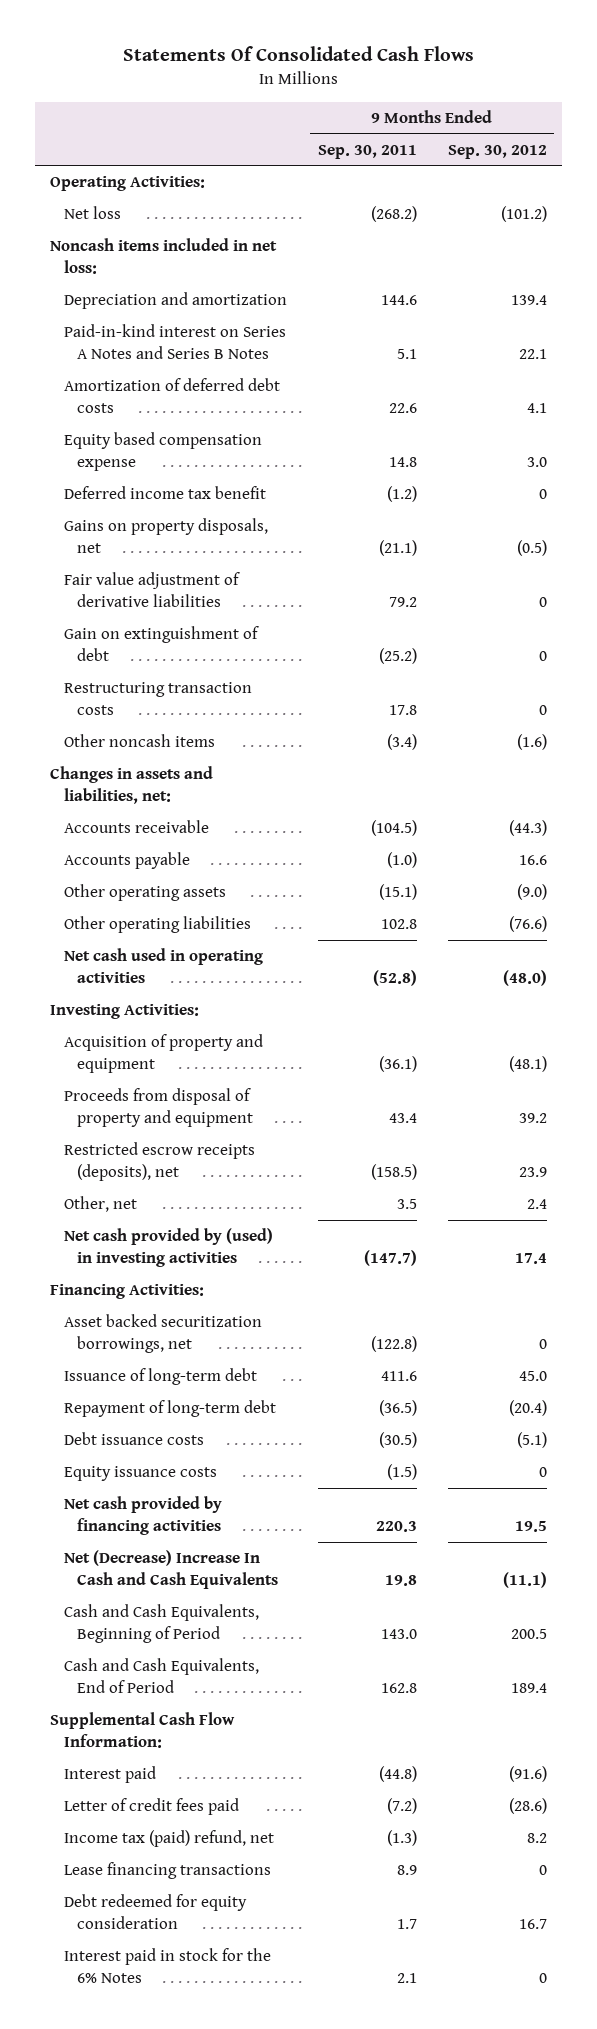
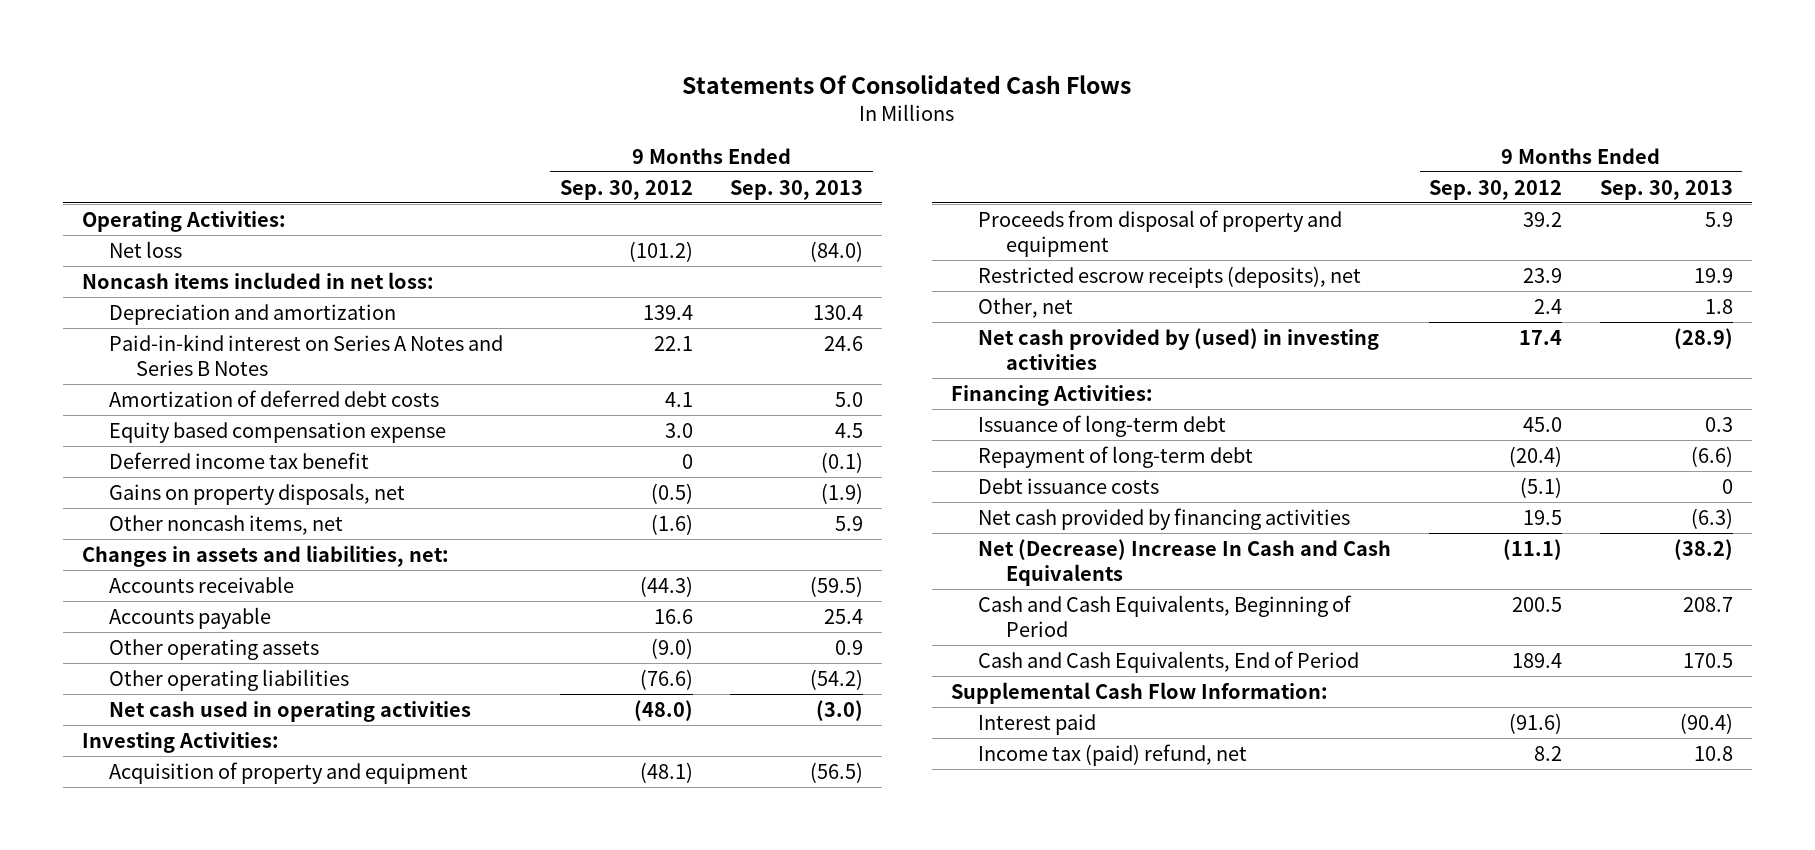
[317,144,417,159] Sep. 30, 2011 -> none
none -> [730,179,864,200] Sep. 30, 2013
[63,572,240,608] Fair value adjustment of derivative liabilities -> none
[63,626,259,662] Gain on extinguishment of debt -> none
[63,682,252,716] Restructuring transaction costs -> none
[63,734,215,748] Other noncash items -> [108,514,343,535] Other noncash items, net
[63,1314,262,1354] Asset backed securitization borrowings, net -> none
[63,1466,217,1482] Equity issuance costs -> none
[63,1798,239,1816] Letter of credit fees paid -> none
[63,1862,271,1880] Lease financing transactions -> none
[63,1894,247,1930] Debt redeemed for equity consideration -> none
[63,1948,271,1984] Interest paid in stock for the 6% Notes -> none

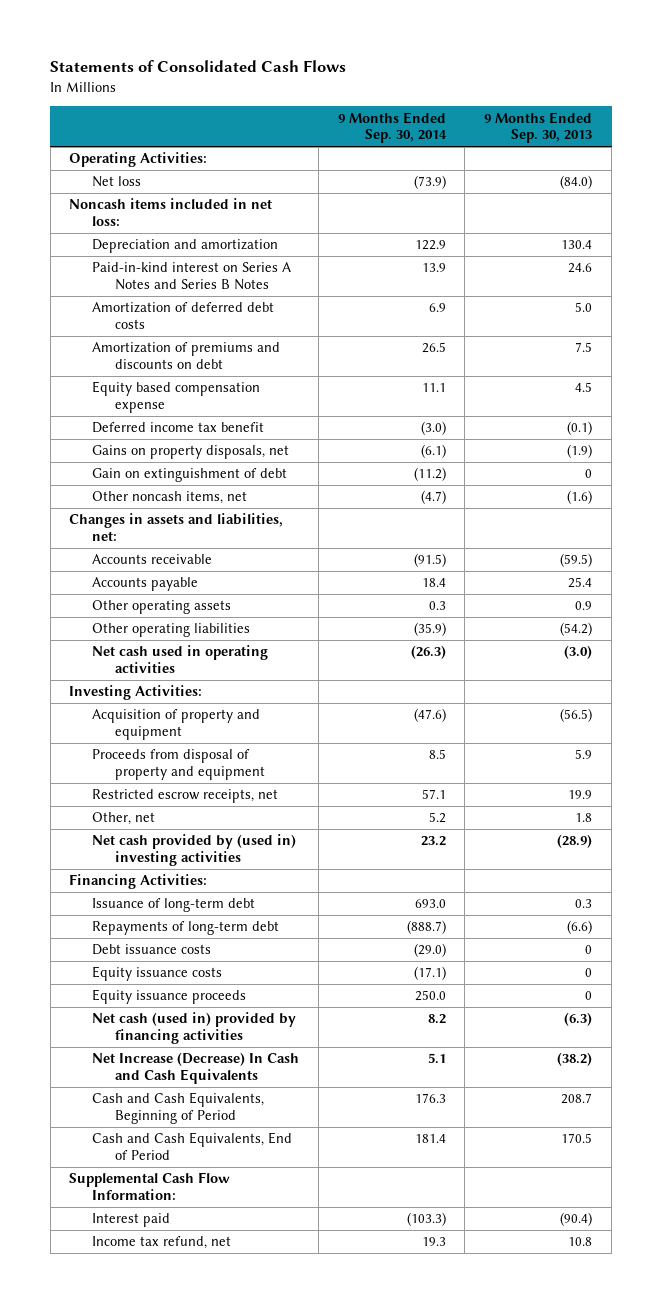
[682,75,1132,95] Statements Of Consolidated Cash Flows -> [50,60,347,73] Statements of Consolidated Cash Flows
[559,179,693,200] Sep. 30, 2012 -> none
none -> [337,111,447,144] 9 Months Ended Sep. 30, 2014
none -> [92,342,281,370] Amortization of premiums and discounts on debt
none -> [92,468,288,483] Gain on extinguishment of debt
[835,515,864,531] 5.9 -> [567,490,593,505] (1.6)
[978,265,1362,288] Restricted escrow receipts (deposits), net -> [92,789,279,804] Restricted escrow receipts, net
[978,327,1380,371] Net cash provided by (used) in investing activities -> [92,834,297,867] Net cash provided by (used in) investing activities
[978,445,1254,468] Repayment of long-term debt -> [92,921,280,936] Repayments of long-term debt
none -> [92,966,223,982] Equity issuance costs
none -> [92,989,247,1005] Equity issuance proceeds
[978,507,1351,530] Net cash provided by financing activities -> [92,1012,297,1045] Net cash (used in) provided by financing activities
[978,538,1392,587] Net (Decrease) Increase In Cash and Cash Equivalents -> [92,1052,300,1085] Net Increase (Decrease) In Cash and Cash Equivalents
[978,743,1248,766] Income tax (paid) refund, net -> [92,1236,232,1250] Income tax refund, net

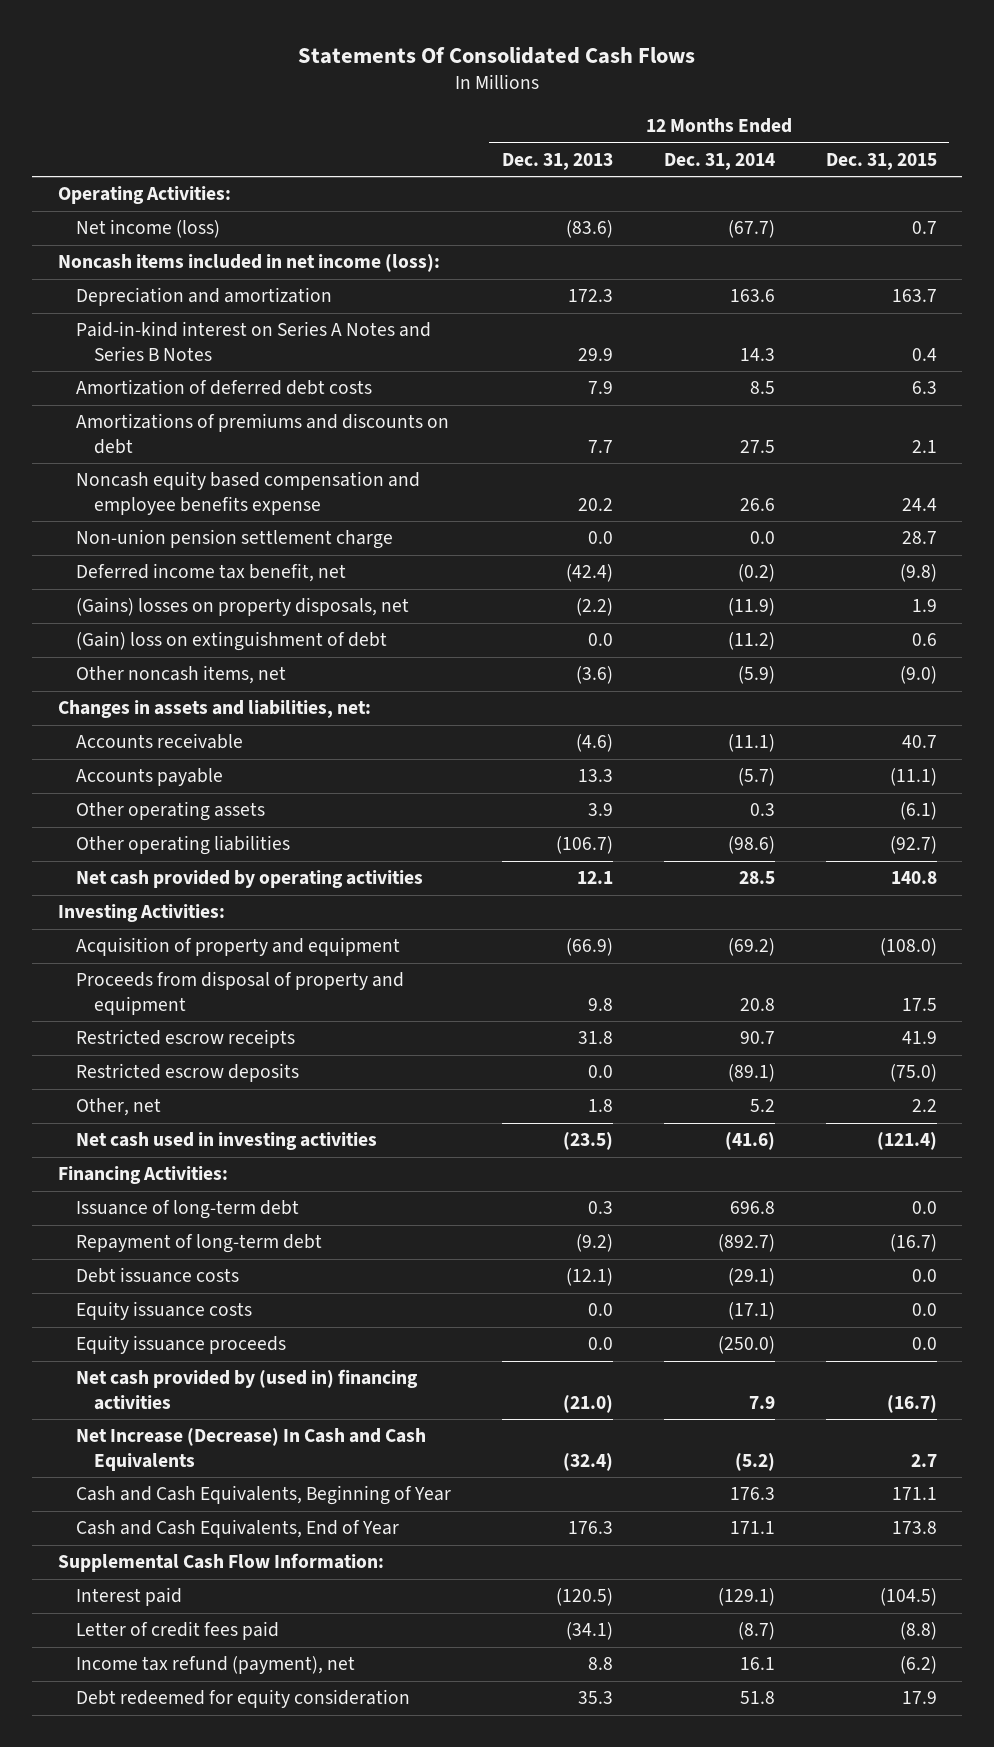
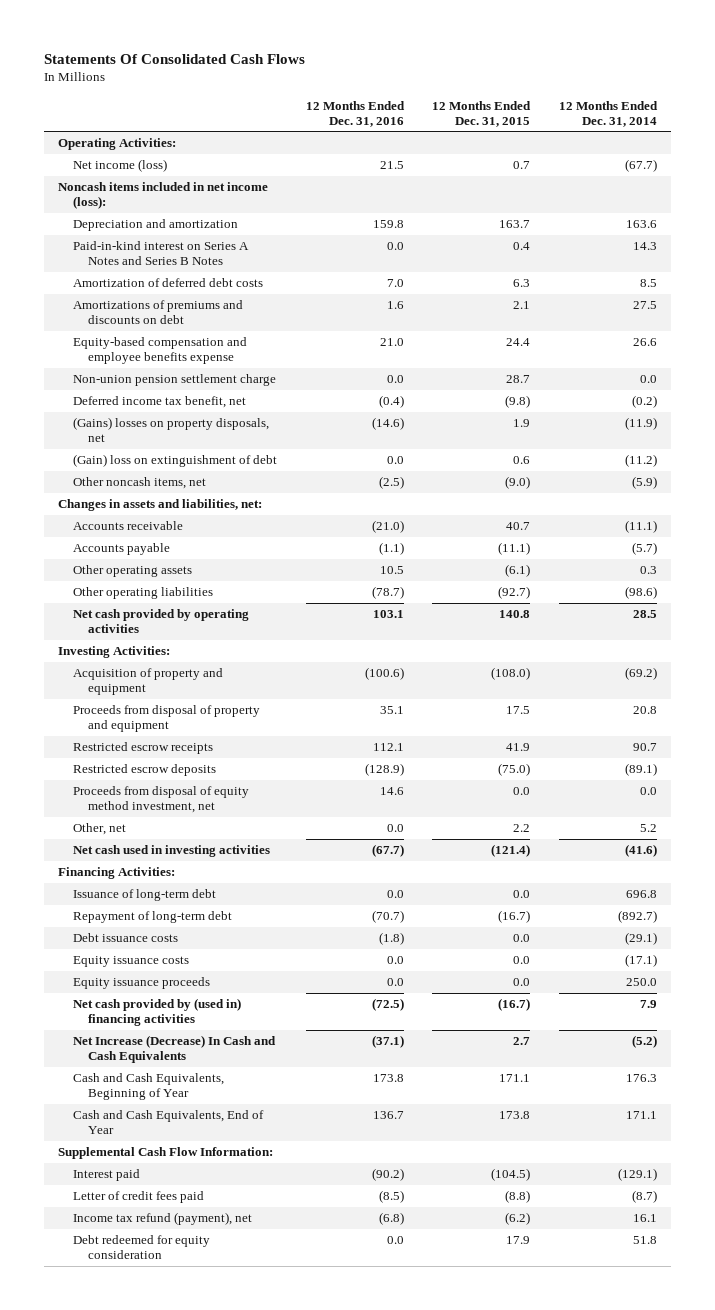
[501,152,613,170] Dec. 31, 2013 -> none
none -> [305,100,405,127] 12 Months Ended Dec. 31, 2016
[75,471,420,515] Noncash equity based compensation and employee benefits expense -> [73,337,248,365] Equity-based compensation and employee benefits expense
none -> [73,786,250,814] Proceeds from disposal of equity method investment, net
[717,1336,775,1355] (250.0) -> [625,978,657,987] 250.0

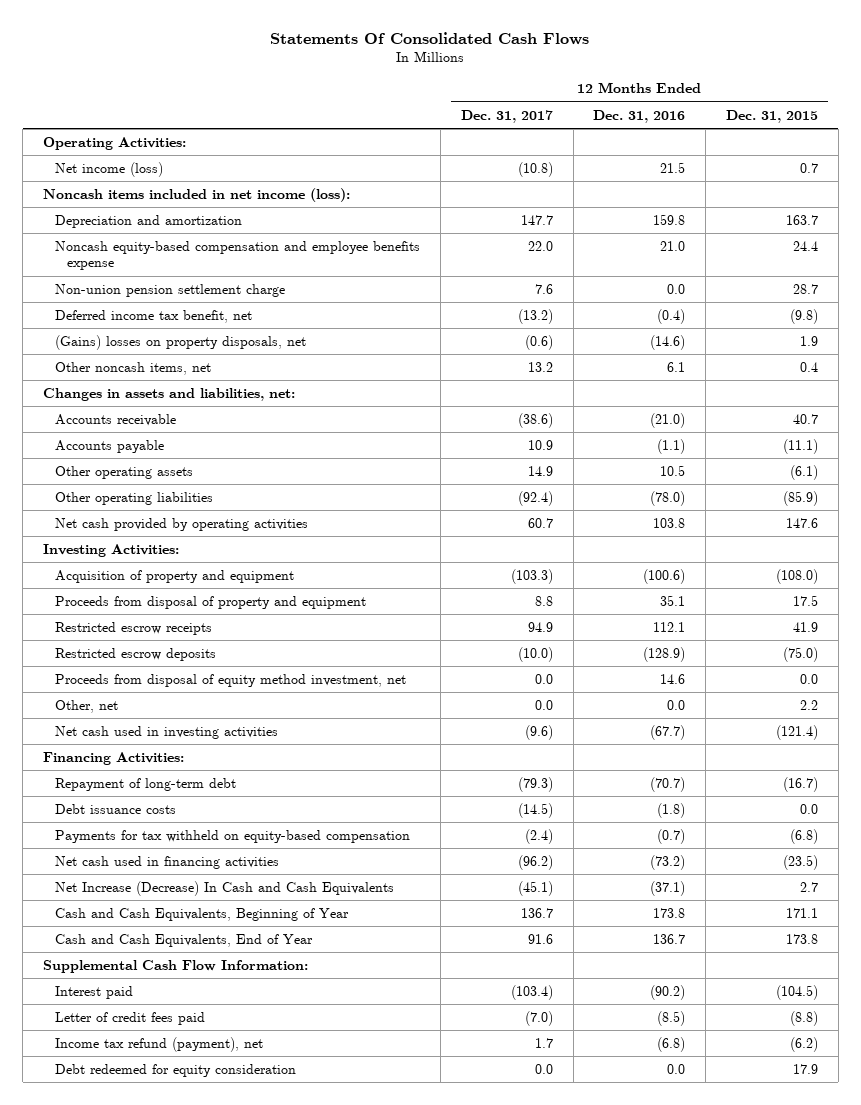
[558,100,658,127] 12 Months Ended Dec. 31, 2014 -> none
none -> [460,109,553,123] Dec. 31, 2017
[73,241,250,266] Paid-in-kind interest on Series A Notes and Series B Notes -> none
[73,278,264,288] Amortization of deferred debt costs -> none
[73,300,244,325] Amortizations of premiums and discounts on debt -> none
[73,337,248,365] Equity-based compensation and employee benefits expense -> [55,240,421,271] Noncash equity-based compensation and employee benefits expense
[73,454,278,468] (Gain) loss on extinguishment of debt -> none
[378,476,404,490] (2.5) -> [667,361,686,372] 6.1
[505,476,531,490] (9.0) -> [799,361,818,372] 0.4
[371,586,404,600] (78.7) -> [650,490,686,506] (78.0)
[498,586,531,600] (92.7) -> [782,490,818,506] (85.9)
[372,610,404,619] 103.1 -> [653,517,686,528] 103.8
[499,610,531,619] 140.8 -> [785,517,818,528] 147.6
[73,889,217,902] Issuance of long-term debt -> none
[73,956,190,968] Equity issuance costs -> none
[73,977,211,990] Equity issuance proceeds -> none
none -> [55,829,411,843] Payments for tax withheld on equity-based compensation
[73,998,242,1027] Net cash provided by (used in) financing activities -> [55,855,280,869] Net cash used in financing activities
[371,998,404,1012] (72.5) -> [650,854,686,870] (73.2)
[498,998,531,1012] (16.7) -> [782,854,818,870] (23.5)

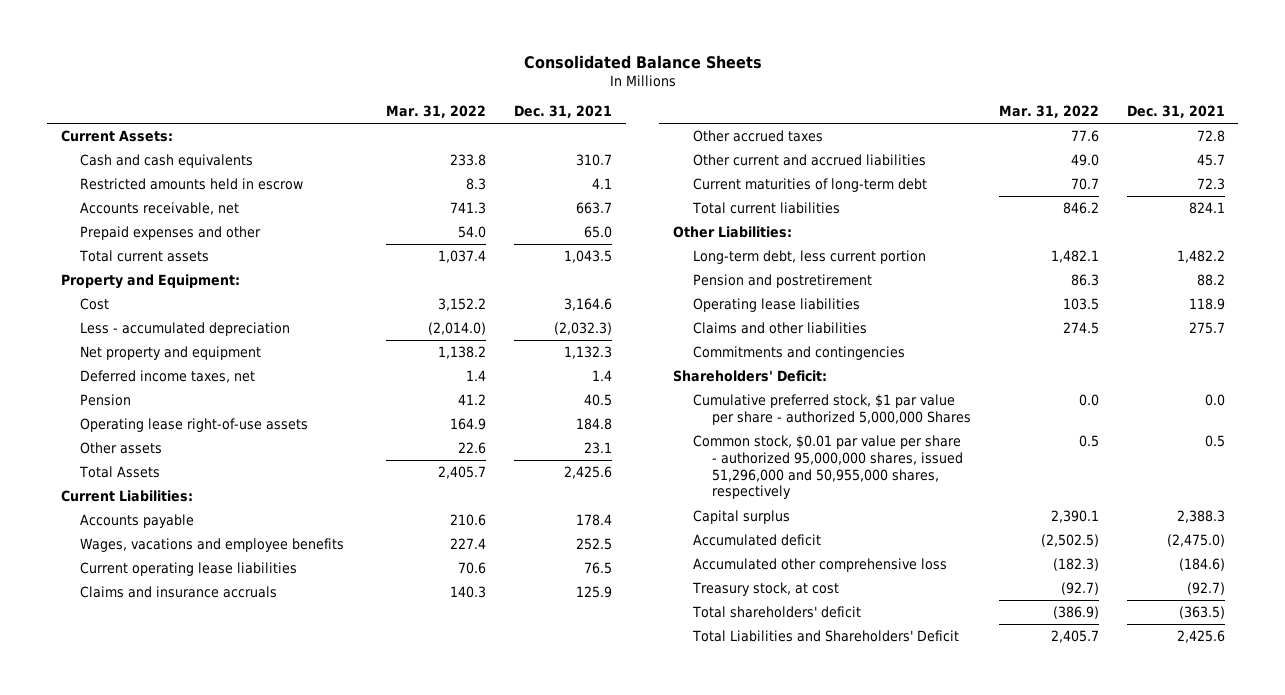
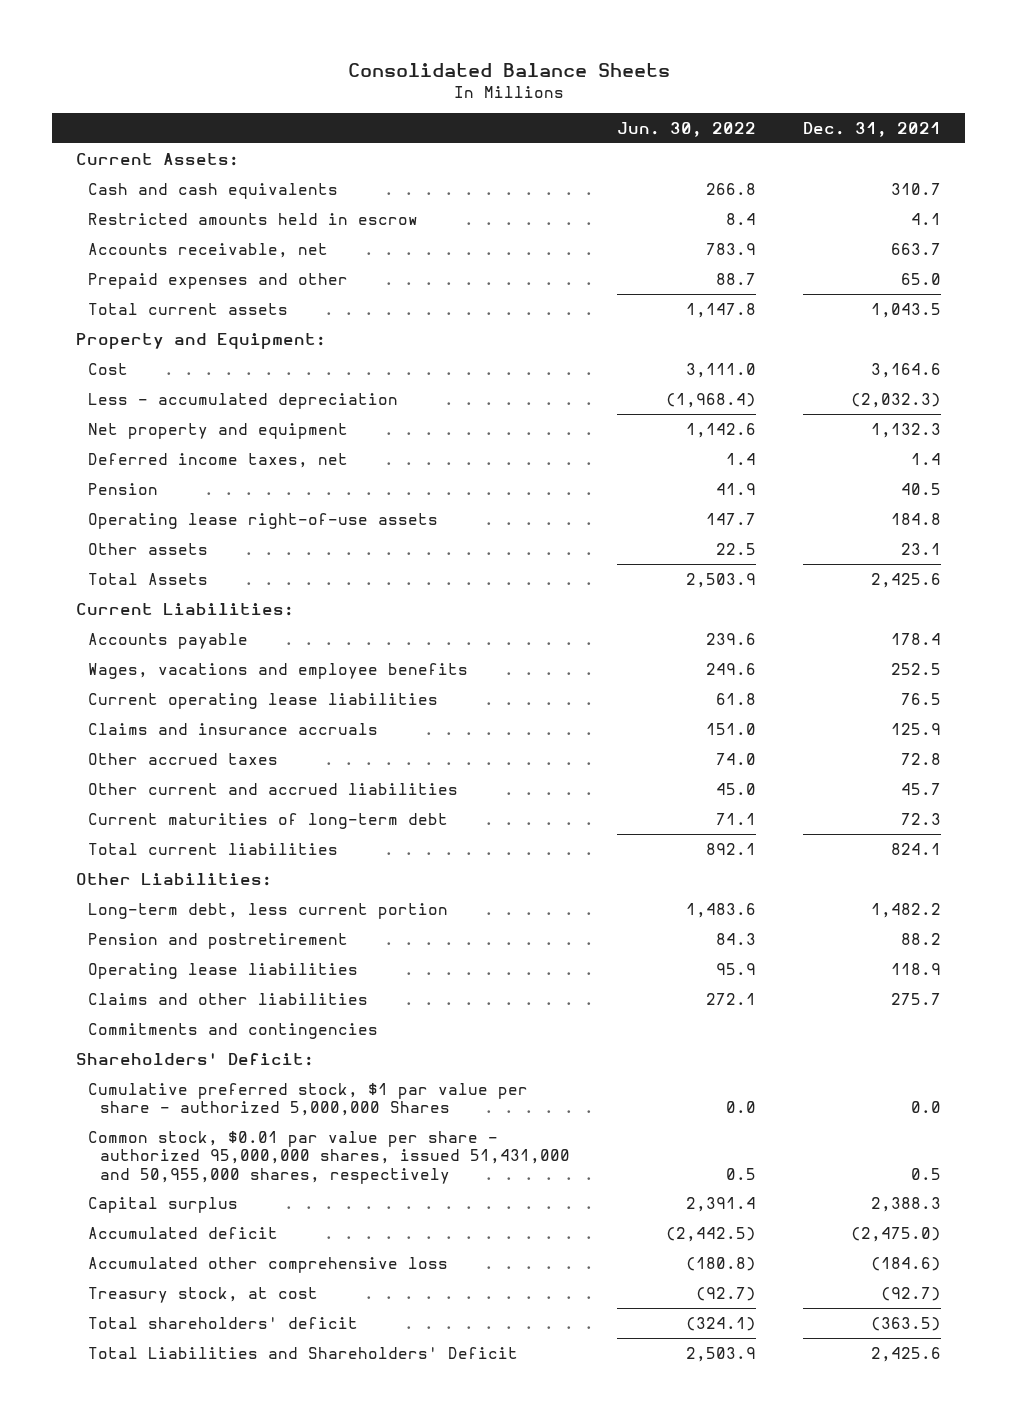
[386,105,487,119] Mar. 31, 2022 -> none
none -> [617,122,757,138] Jun. 30, 2022
[692,434,964,500] Common stock, $0.01 par value per share - authorized 95,000,000 shares, issued 51,296,000 and 50,955,000 shares, respectively -> [88,1130,571,1184] Common stock, $0.01 par value per share - authorized 95,000,000 shares, issued 51,431,000 and 50,955,000 shares, respectively

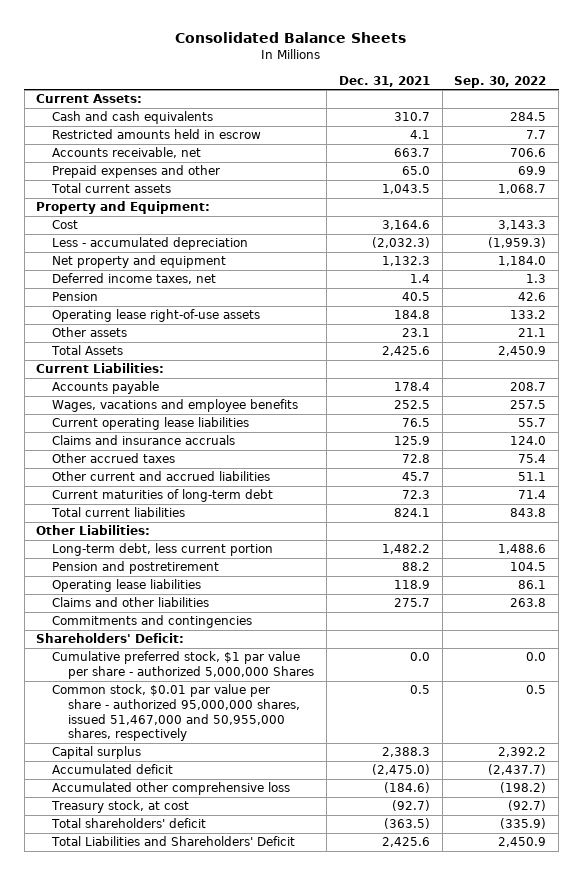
[617,122,757,138] Jun. 30, 2022 -> none
none -> [454,75,547,88] Sep. 30, 2022
[88,1130,571,1184] Common stock, $0.01 par value per share - authorized 95,000,000 shares, issued 51,431,000 and 50,955,000 shares, respectively -> [52,684,300,742] Common stock, $0.01 par value per share - authorized 95,000,000 shares, issued 51,467,000 and 50,955,000 shares, respectively

